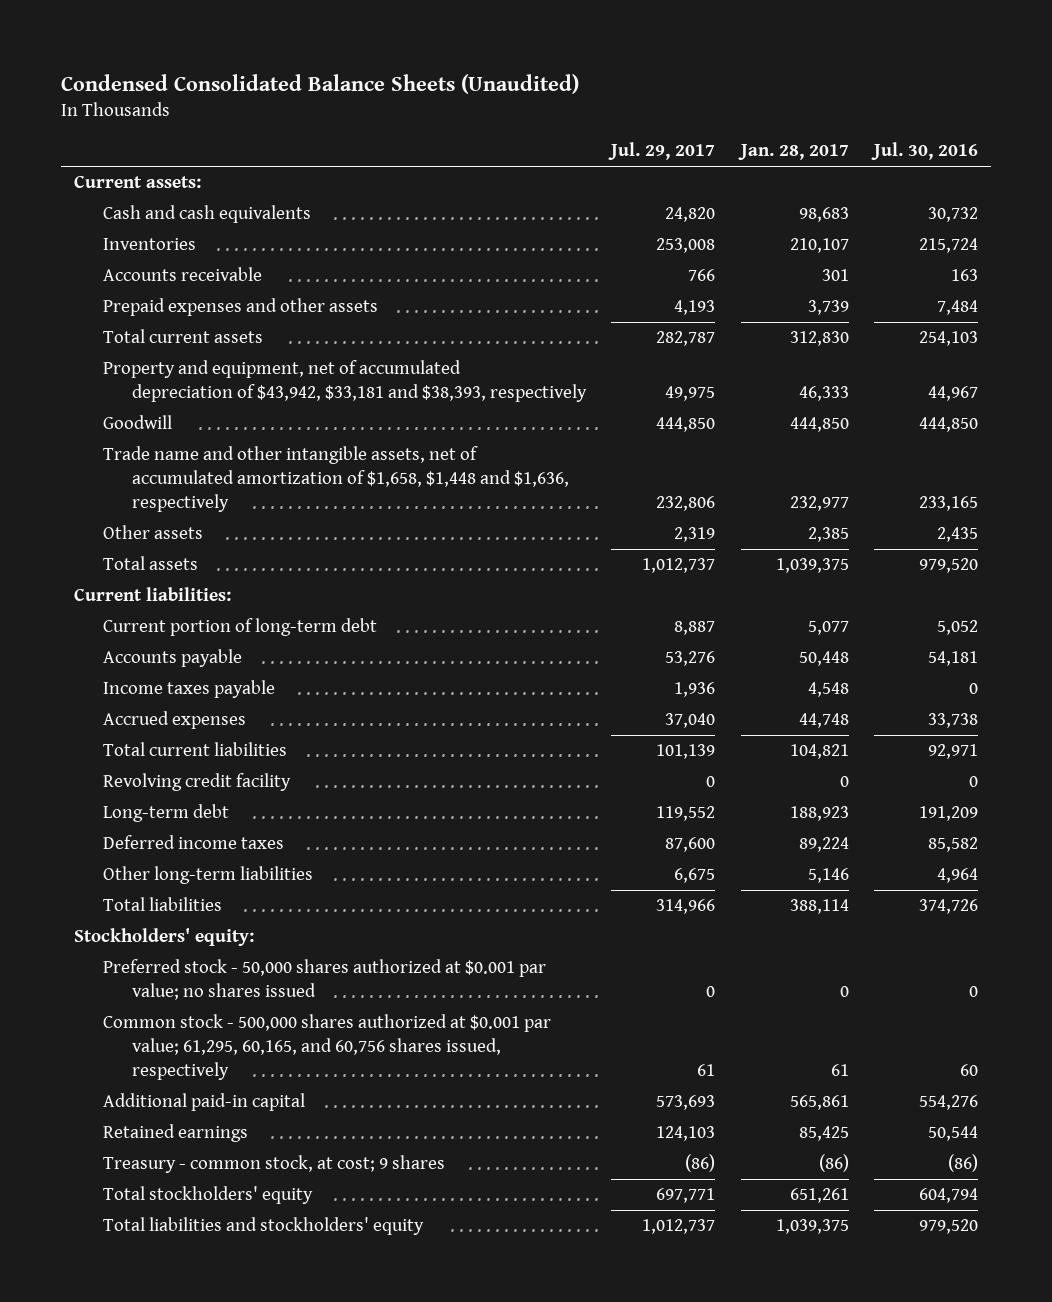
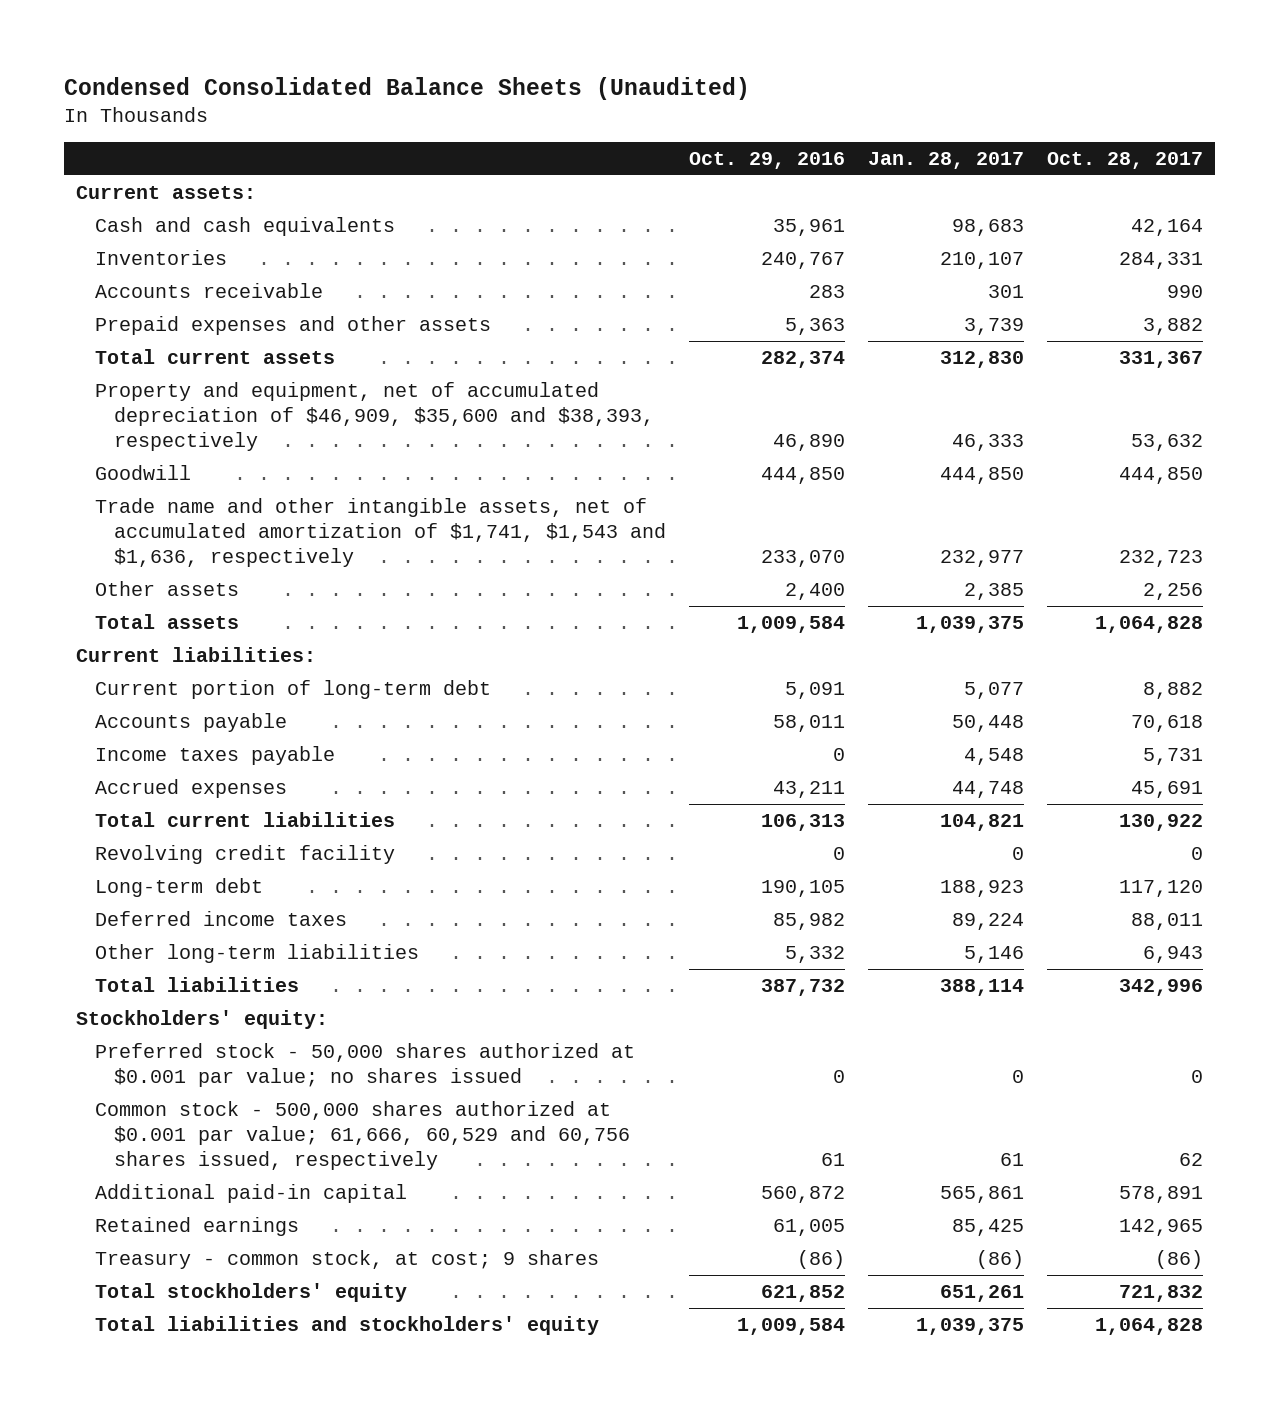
[608,142,716,161] Jul. 29, 2017 -> none
[871,142,979,161] Jul. 30, 2016 -> none
none -> [689,151,846,169] Oct. 29, 2016
none -> [1047,151,1204,169] Oct. 28, 2017
[103,360,587,403] Property and equipment, net of accumulated depreciation of $43,942, $33,181 and $38,393, respectively -> [95,381,655,451] Property and equipment, net of accumulated depreciation of $46,909, $35,600 and $38,393, respectively
[103,446,569,513] Trade name and other intangible assets, net of accumulated amortization of $1,658, $1,448 and $1,636, respectively -> [95,497,667,567] Trade name and other intangible assets, net of accumulated amortization of $1,741, $1,543 and $1,636, respectively
[103,1014,552,1081] Common stock - 500,000 shares authorized at $0.001 par value; 61,295, 60,165, and 60,756 shares issued, respectively -> [95,1100,631,1170] Common stock - 500,000 shares authorized at $0.001 par value; 61,666, 60,529 and 60,756 shares issued, respectively

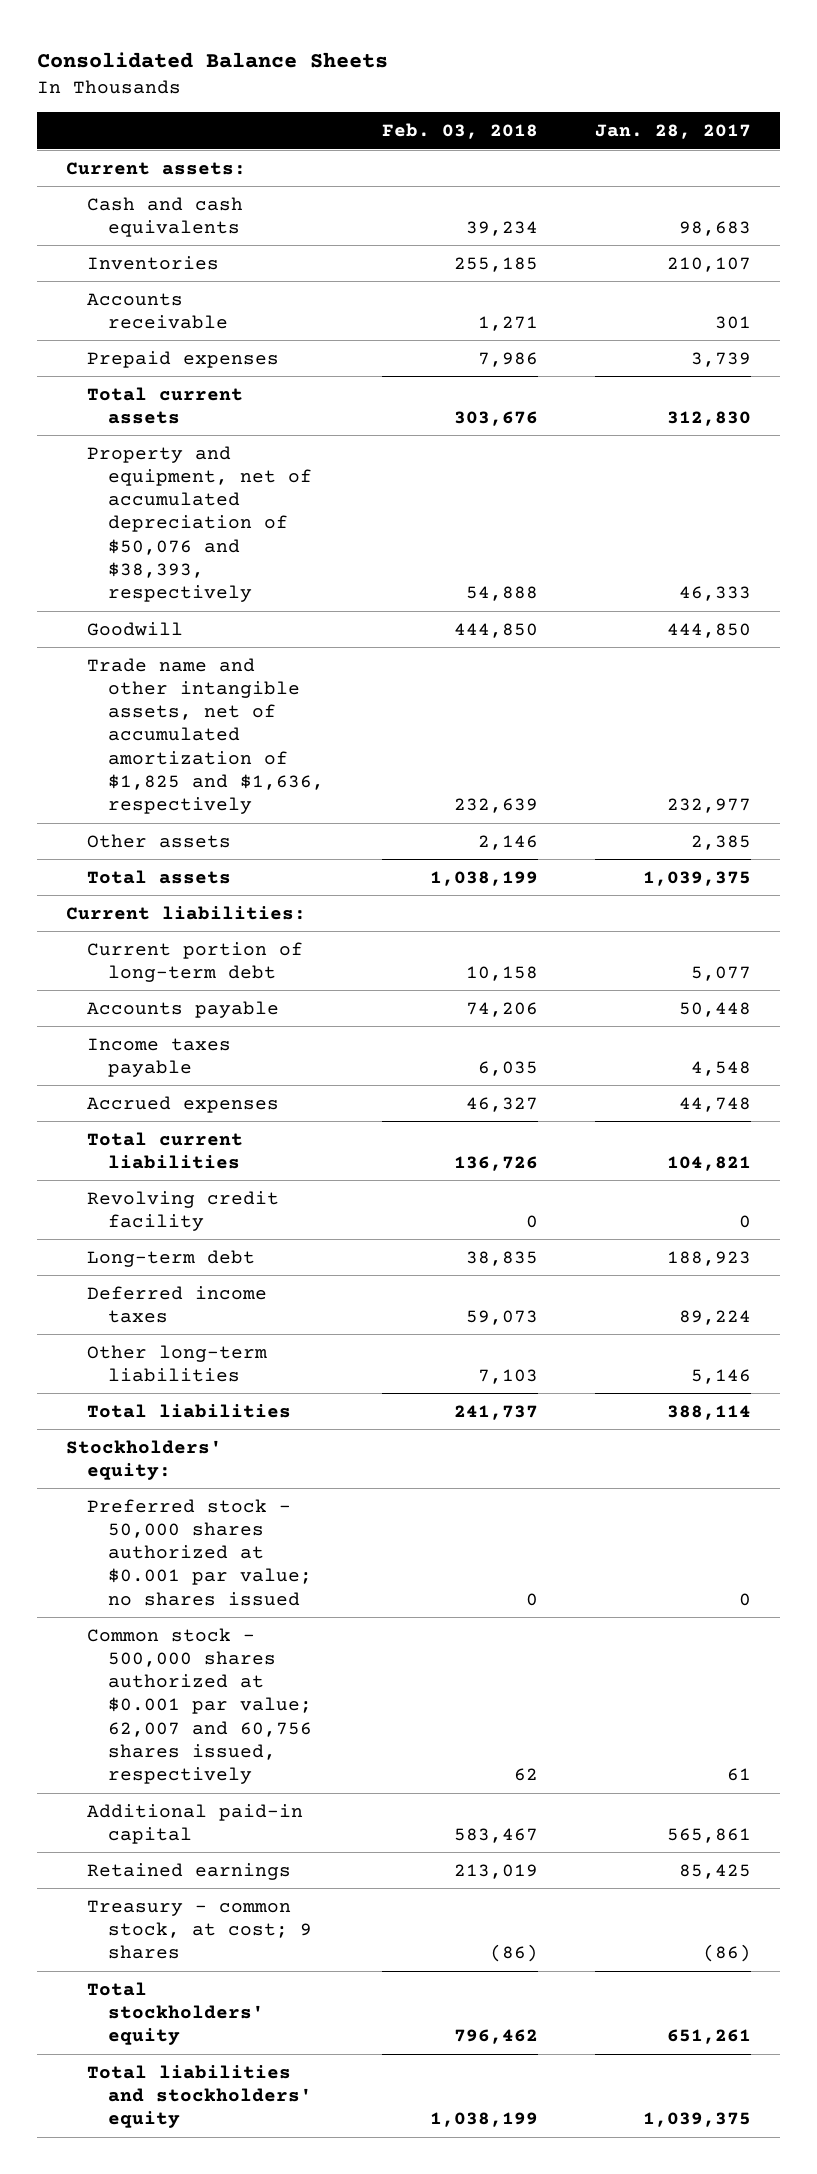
[64,77,751,101] Condensed Consolidated Balance Sheets (Unaudited) -> [37,51,389,68] Consolidated Balance Sheets
[689,151,846,169] Oct. 29, 2016 -> none
[1047,151,1204,169] Oct. 28, 2017 -> none
none -> [381,123,538,140] Feb. 03, 2018
[95,315,492,335] Prepaid expenses and other assets -> [87,350,280,368] Prepaid expenses
[95,381,655,451] Property and equipment, net of accumulated depreciation of $46,909, $35,600 and $38,393, respectively -> [87,445,313,603] Property and equipment, net of accumulated depreciation of $50,076 and $38,393, respectively
[95,497,667,567] Trade name and other intangible assets, net of accumulated amortization of $1,741, $1,543 and $1,636, respectively -> [87,657,325,815] Trade name and other intangible assets, net of accumulated amortization of $1,825 and $1,636, respectively
[95,1100,631,1170] Common stock - 500,000 shares authorized at $0.001 par value; 61,666, 60,529 and 60,756 shares issued, respectively -> [87,1627,313,1785] Common stock - 500,000 shares authorized at $0.001 par value; 62,007 and 60,756 shares issued, respectively

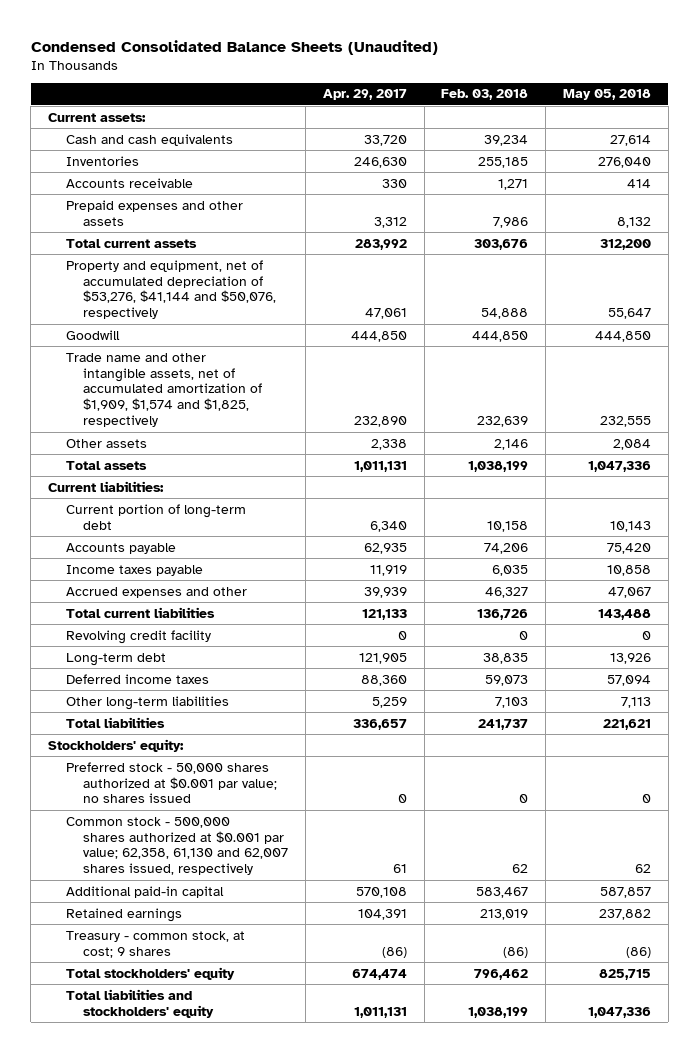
[37,51,389,68] Consolidated Balance Sheets -> [30,39,438,55] Condensed Consolidated Balance Sheets (Unaudited)
[595,124,752,140] Jan. 28, 2017 -> none
none -> [322,89,407,101] Apr. 29, 2017
none -> [563,89,652,101] May 05, 2018
[87,350,280,368] Prepaid expenses -> [65,199,243,226] Prepaid expenses and other assets
[87,445,313,603] Property and equipment, net of accumulated depreciation of $50,076 and $38,393, respectively -> [65,259,277,320] Property and equipment, net of accumulated depreciation of $53,276, $41,144 and $50,076, respectively
[87,657,325,815] Trade name and other intangible assets, net of accumulated amortization of $1,825 and $1,636, respectively -> [65,352,263,428] Trade name and other intangible assets, net of accumulated amortization of $1,909, $1,574 and $1,825, respectively
[87,1095,280,1113] Accrued expenses -> [65,586,247,598] Accrued expenses and other
[87,1627,313,1785] Common stock - 500,000 shares authorized at $0.001 par value; 62,007 and 60,756 shares issued, respectively -> [65,816,289,876] Common stock - 500,000 shares authorized at $0.001 par value; 62,358, 61,130 and 62,007 shares issued, respectively

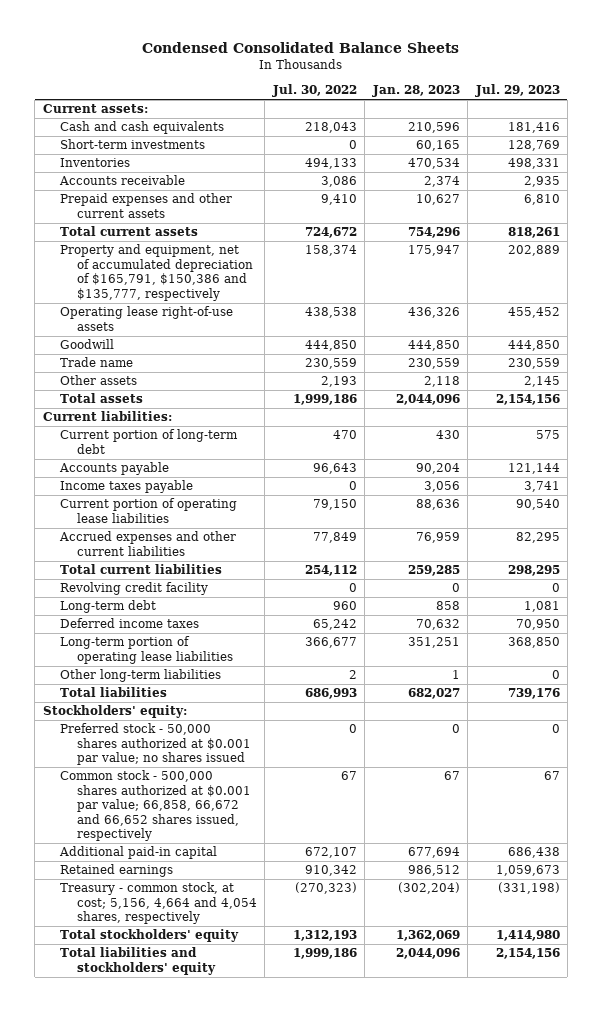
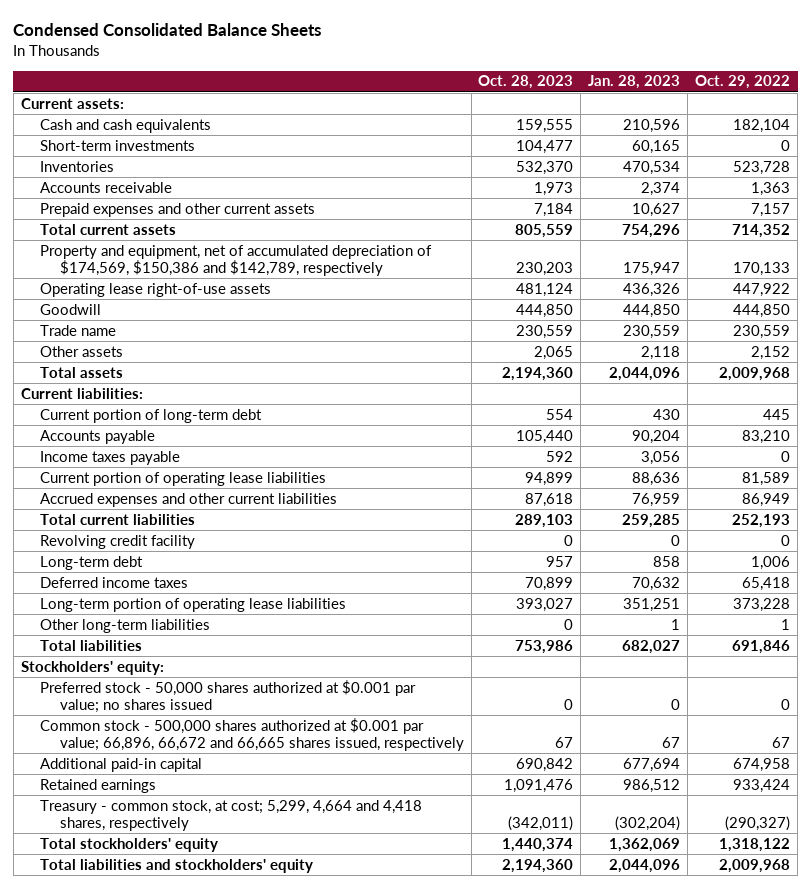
[271,84,357,98] Jul. 30, 2022 -> none
[474,84,560,98] Jul. 29, 2023 -> none
none -> [478,75,574,90] Oct. 28, 2023
none -> [695,75,791,90] Oct. 29, 2022
[59,244,254,301] Property and equipment, net of accumulated depreciation of $165,791, $150,386 and $135,777, respectively -> [40,244,433,276] Property and equipment, net of accumulated depreciation of $174,569, $150,386 and $142,789, respectively
[59,770,252,842] Common stock - 500,000 shares authorized at $0.001 par value; 66,858, 66,672 and 66,652 shares issued, respectively -> [40,717,464,751] Common stock - 500,000 shares authorized at $0.001 par value; 66,896, 66,672 and 66,665 shares issued, respectively
[59,882,258,925] Treasury - common stock, at cost; 5,156, 4,664 and 4,054 shares, respectively -> [40,799,423,831] Treasury - common stock, at cost; 5,299, 4,664 and 4,418 shares, respectively

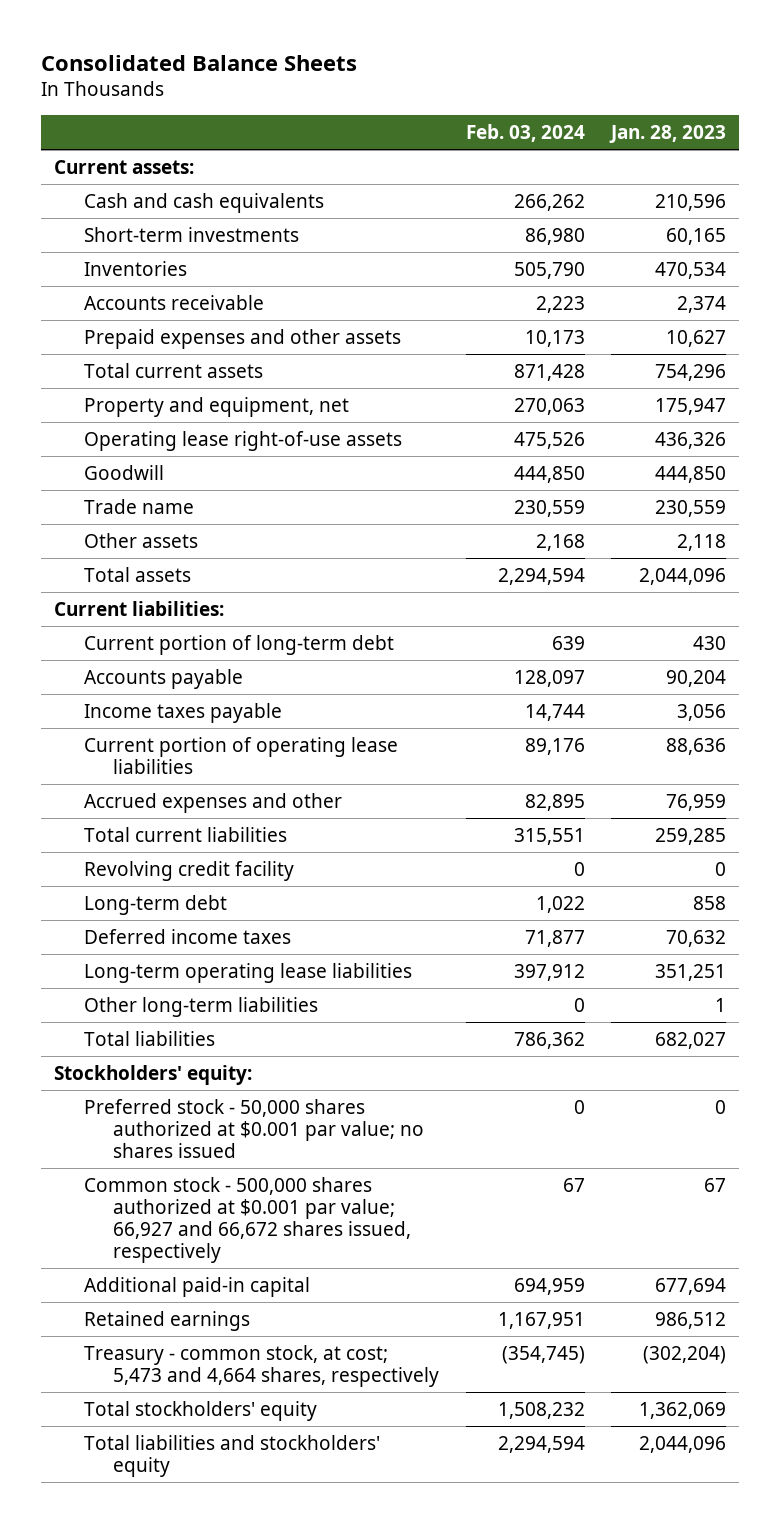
[13,22,322,36] Condensed Consolidated Balance Sheets -> [41,54,358,71] Consolidated Balance Sheets
[478,75,574,90] Oct. 28, 2023 -> none
[695,75,791,90] Oct. 29, 2022 -> none
none -> [465,124,585,143] Feb. 03, 2024
[40,202,316,217] Prepaid expenses and other current assets -> [83,328,401,349] Prepaid expenses and other assets
[40,244,433,276] Property and equipment, net of accumulated depreciation of $174,569, $150,386 and $142,789, respectively -> [83,396,349,417] Property and equipment, net
[40,492,338,507] Accrued expenses and other current liabilities -> [83,792,342,813] Accrued expenses and other
[40,597,347,612] Long-term portion of operating lease liabilities -> [83,962,412,983] Long-term operating lease liabilities
[40,717,464,751] Common stock - 500,000 shares authorized at $0.001 par value; 66,896, 66,672 and 66,665 shares issued, respectively -> [83,1176,412,1264] Common stock - 500,000 shares authorized at $0.001 par value; 66,927 and 66,672 shares issued, respectively
[40,799,423,831] Treasury - common stock, at cost; 5,299, 4,664 and 4,418 shares, respectively -> [83,1344,440,1387] Treasury - common stock, at cost; 5,473 and 4,664 shares, respectively

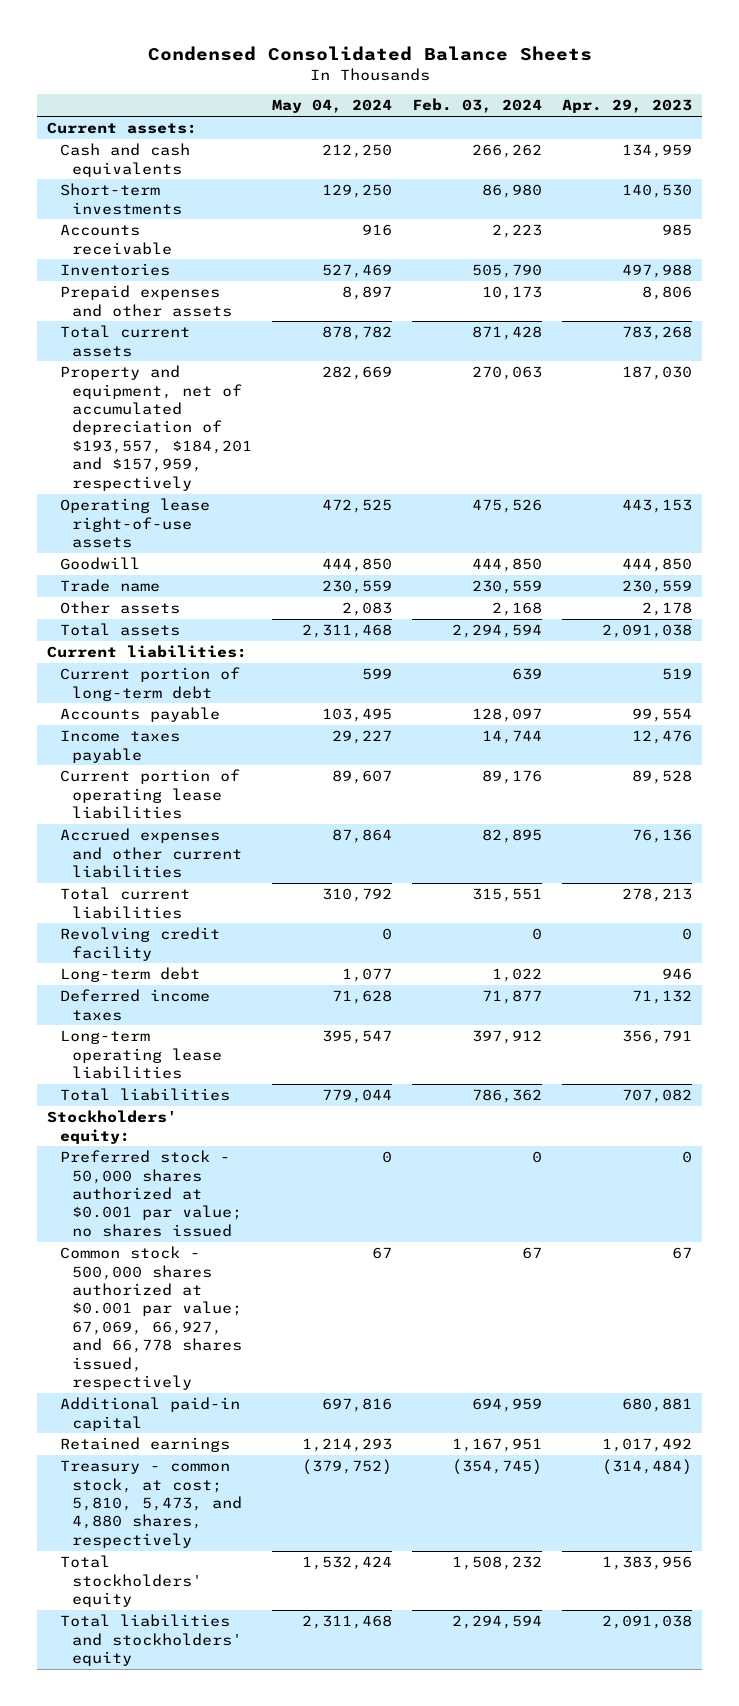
[41,54,358,71] Consolidated Balance Sheets -> [147,45,592,61] Condensed Consolidated Balance Sheets
[609,125,727,144] Jan. 28, 2023 -> none
none -> [272,99,393,114] May 04, 2024
none -> [562,99,693,114] Apr. 29, 2023
[83,260,187,276] Inventories -> [59,263,170,277] Inventories
[83,396,349,417] Property and equipment, net -> [59,365,253,491] Property and equipment, net of accumulated depreciation of $193,557, $184,201 and $157,959, respectively
[83,792,342,813] Accrued expenses and other -> [59,828,243,879] Accrued expenses and other current liabilities
[83,996,318,1017] Other long-term liabilities -> none
[83,1176,412,1264] Common stock - 500,000 shares authorized at $0.001 par value; 66,927 and 66,672 shares issued, respectively -> [59,1246,243,1391] Common stock - 500,000 shares authorized at $0.001 par value; 67,069, 66,927, and 66,778 shares issued, respectively
[83,1344,440,1387] Treasury - common stock, at cost; 5,473 and 4,664 shares, respectively -> [59,1460,243,1548] Treasury - common stock, at cost; 5,810, 5,473, and 4,880 shares, respectively

